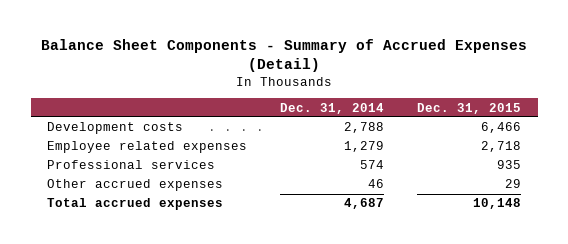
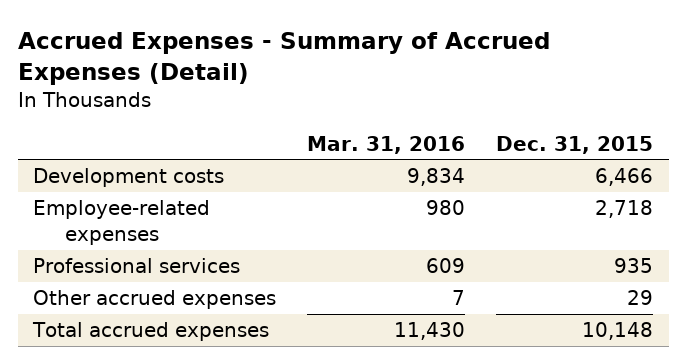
[41,38,528,73] Balance Sheet Components - Summary of Accrued Expenses (Detail) -> [17,31,550,86] Accrued Expenses - Summary of Accrued Expenses (Detail)
[280,102,385,114] Dec. 31, 2014 -> none
none -> [307,135,466,154] Mar. 31, 2016
[47,141,248,154] Employee related expenses -> [33,200,211,246] Employee-related expenses

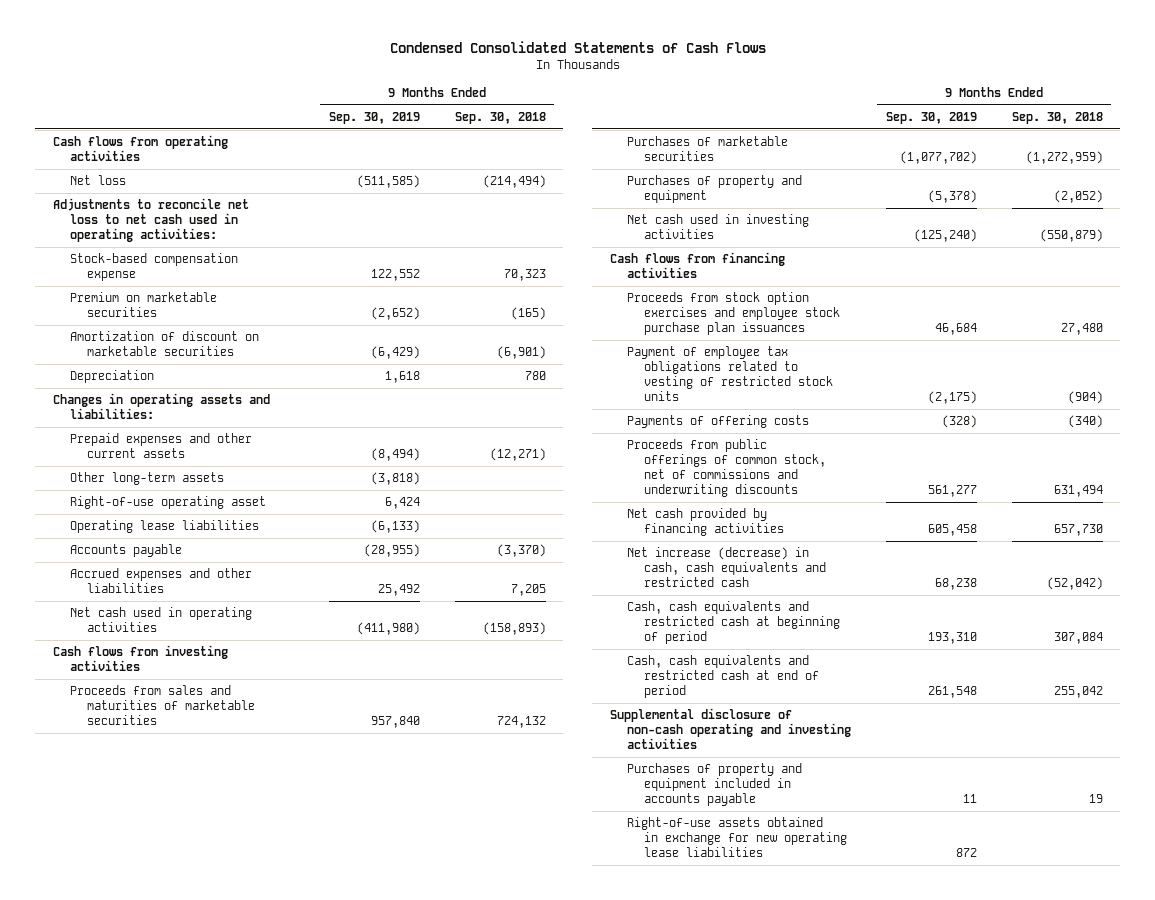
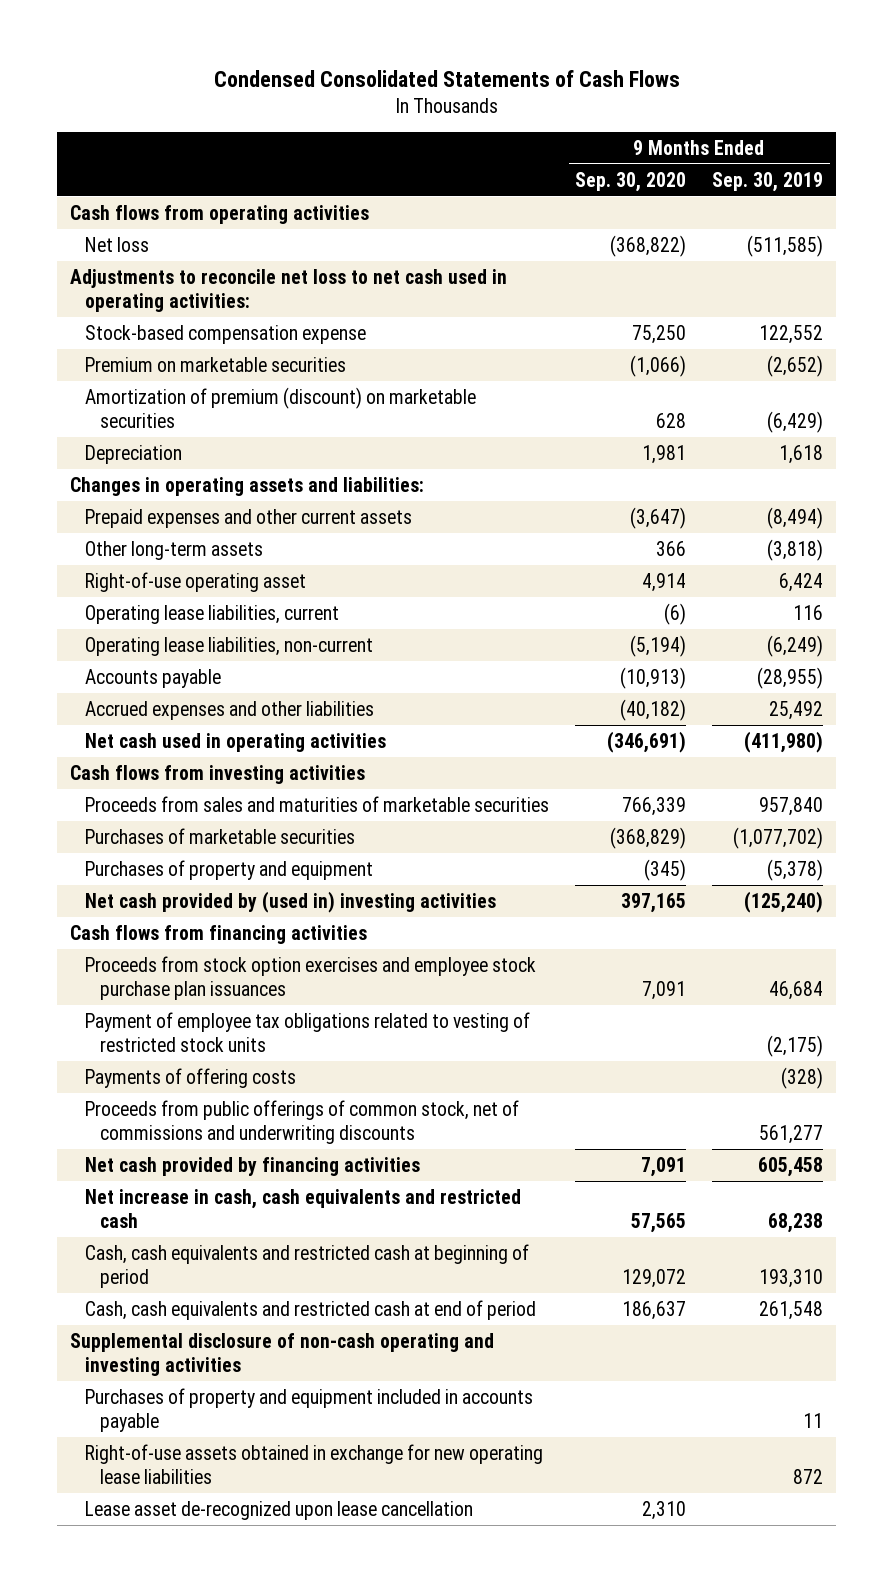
[454,111,546,124] Sep. 30, 2018 -> none
none -> [575,171,687,192] Sep. 30, 2020
[69,331,259,357] Amortization of discount on marketable securities -> [84,386,476,429] Amortization of premium (discount) on marketable securities
[69,520,259,534] Operating lease liabilities -> [84,604,339,624] Operating lease liabilities, current
[370,520,420,534] (6,133) -> [793,604,824,620] 116
none -> [84,636,373,656] Operating lease liabilities, non-current
[626,214,809,240] Net cash used in investing activities -> [84,890,496,913] Net cash provided by (used in) investing activities
[626,547,826,588] Net increase (decrease) in cash, cash equivalents and restricted cash -> [84,1188,521,1229] Net increase in cash, cash equivalents and restricted cash
none -> [84,1500,473,1520] Lease asset de-recognized upon lease cancellation

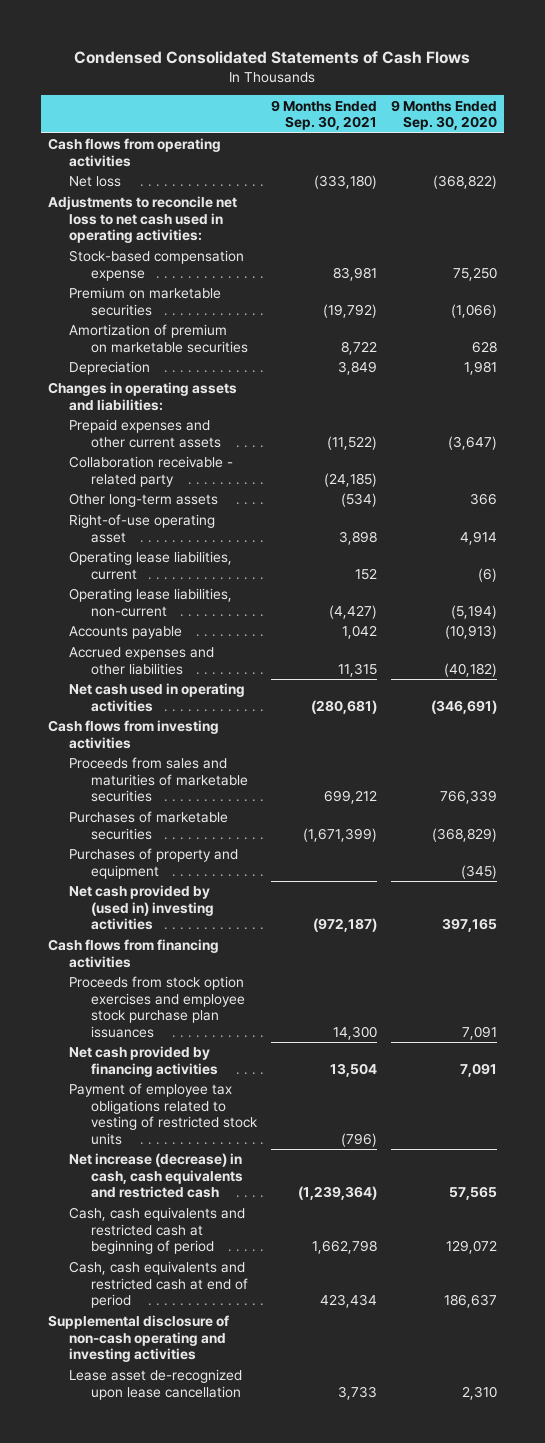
[712,171,824,192] Sep. 30, 2019 -> none
none -> [270,99,377,131] 9 Months Ended Sep. 30, 2021
[84,386,476,429] Amortization of premium (discount) on marketable securities -> [69,324,248,353] Amortization of premium on marketable securities
none -> [69,456,234,487] Collaboration receivable - related party
[84,1067,296,1088] Payments of offering costs -> none
[84,1099,519,1145] Proceeds from public offerings of common stock, net of commissions and underwriting discounts -> none
[84,1011,530,1053] Payment of employee tax obligations related to vesting of restricted stock units -> [69,1083,258,1145] Payment of employee tax obligations related to vesting of restricted stock units
[84,1188,521,1229] Net increase in cash, cash equivalents and restricted cash -> [69,1153,243,1199] Net increase (decrease) in cash, cash equivalents and restricted cash
[84,1387,533,1433] Purchases of property and equipment included in accounts payable -> none
[84,1443,543,1485] Right-of-use assets obtained in exchange for new operating lease liabilities -> none

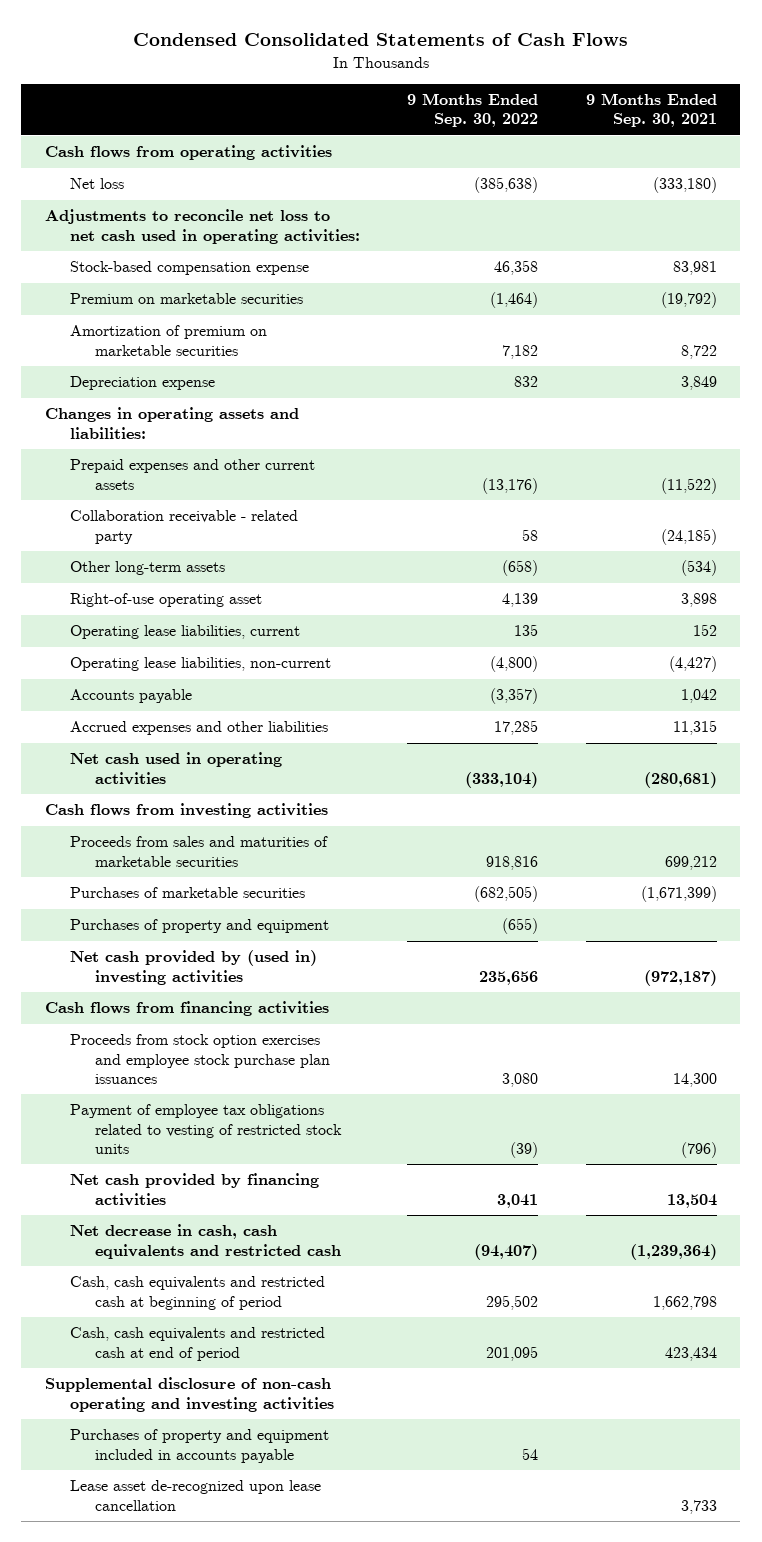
[390,99,497,131] 9 Months Ended Sep. 30, 2020 -> none
none -> [407,92,539,128] 9 Months Ended Sep. 30, 2022
[69,361,151,376] Depreciation -> [69,376,215,391] Depreciation expense
[69,1046,218,1077] Net cash provided by financing activities -> [69,1173,319,1206] Net cash provided by financing activities
[69,1153,243,1199] Net increase (decrease) in cash, cash equivalents and restricted cash -> [69,1224,341,1259] Net decrease in cash, cash equivalents and restricted cash
none -> [69,1429,329,1463] Purchases of property and equipment included in accounts payable

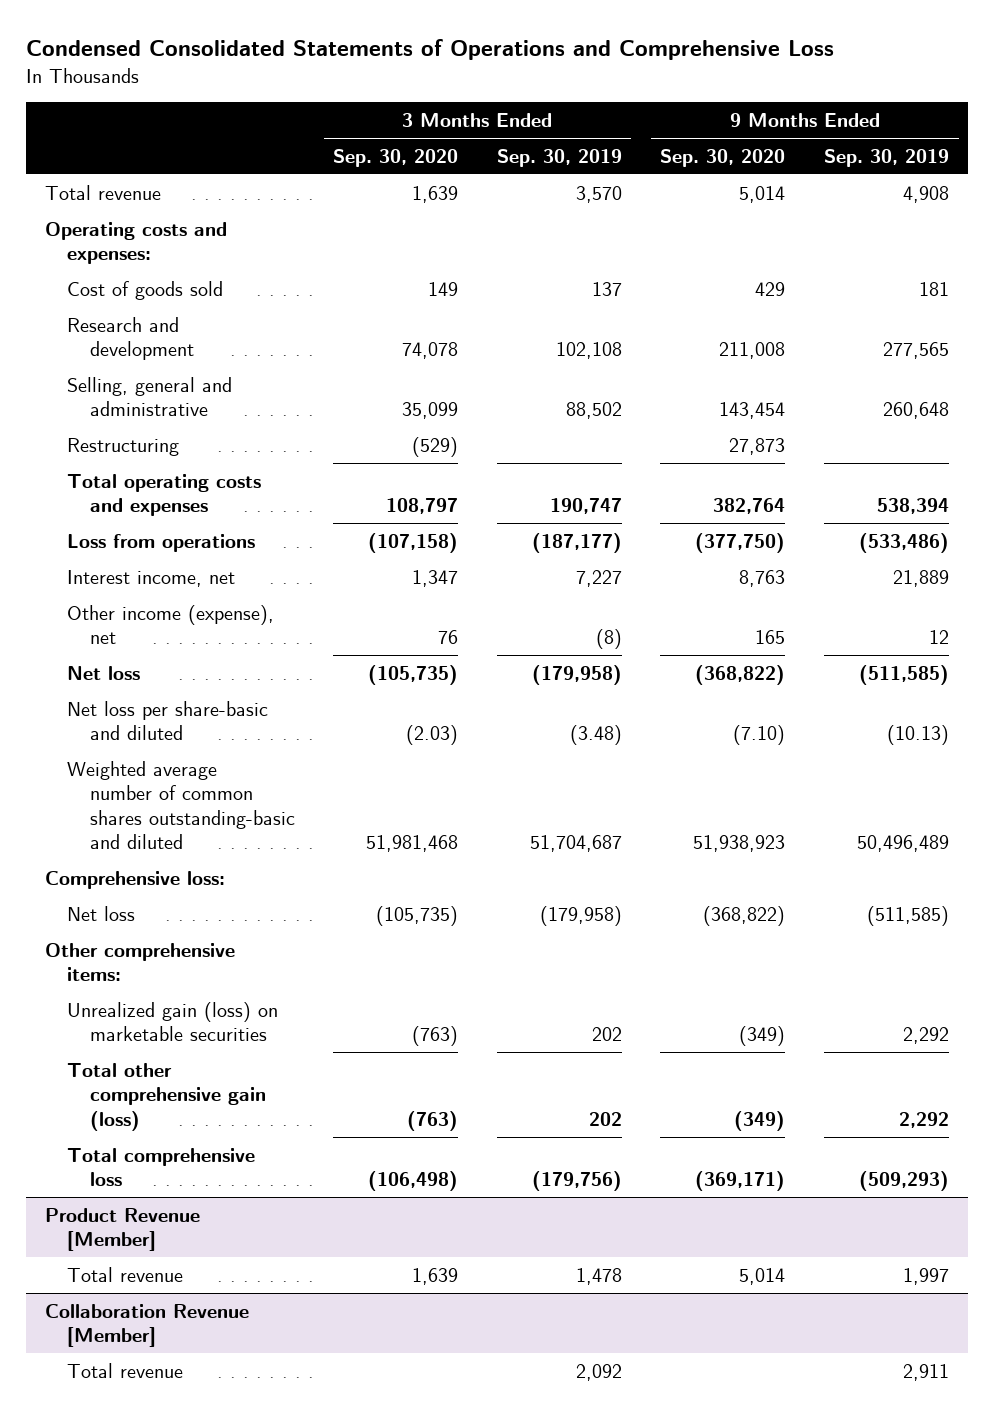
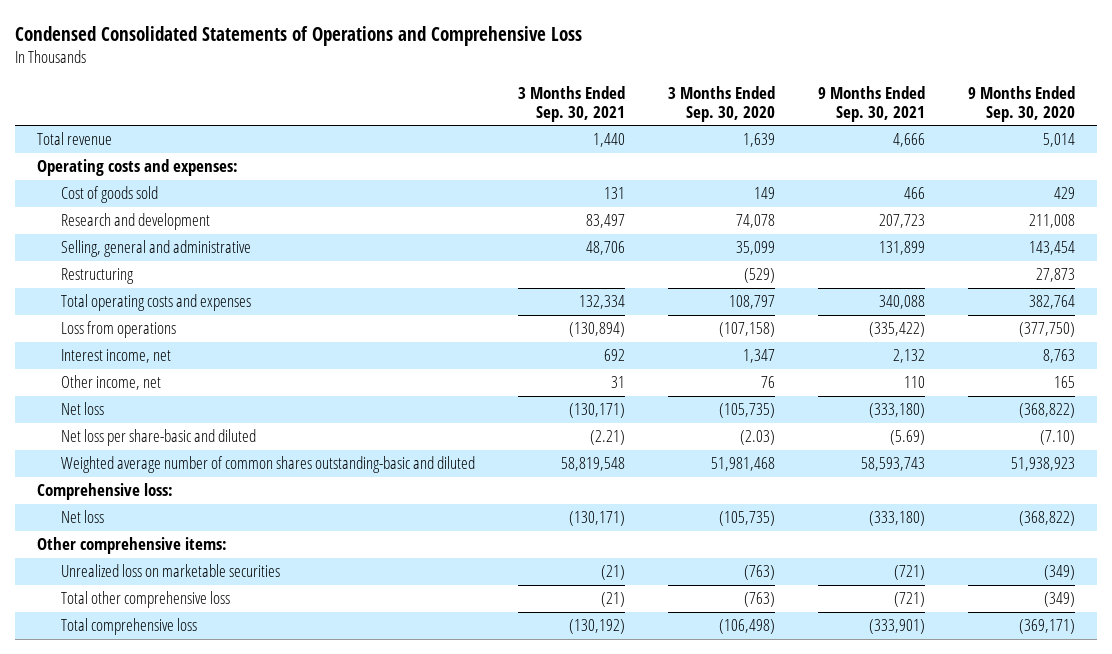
[496,148,622,167] Sep. 30, 2019 -> none
[824,148,950,167] Sep. 30, 2019 -> none
none -> [518,85,626,122] 3 Months Ended Sep. 30, 2021
none -> [818,85,926,122] 9 Months Ended Sep. 30, 2021
[67,604,275,645] Other income (expense), net -> [61,375,162,391] Other income, net
[67,1001,279,1042] Unrealized gain (loss) on marketable securities -> [61,564,281,578] Unrealized loss on marketable securities
[67,1062,266,1131] Total other comprehensive gain (loss) -> [61,591,231,609] Total other comprehensive loss
[45,1207,201,1252] Product Revenue [Member] -> none
[67,1266,184,1282] Total revenue -> none
[45,1303,250,1348] Collaboration Revenue [Member] -> none
[67,1362,184,1378] Total revenue -> none

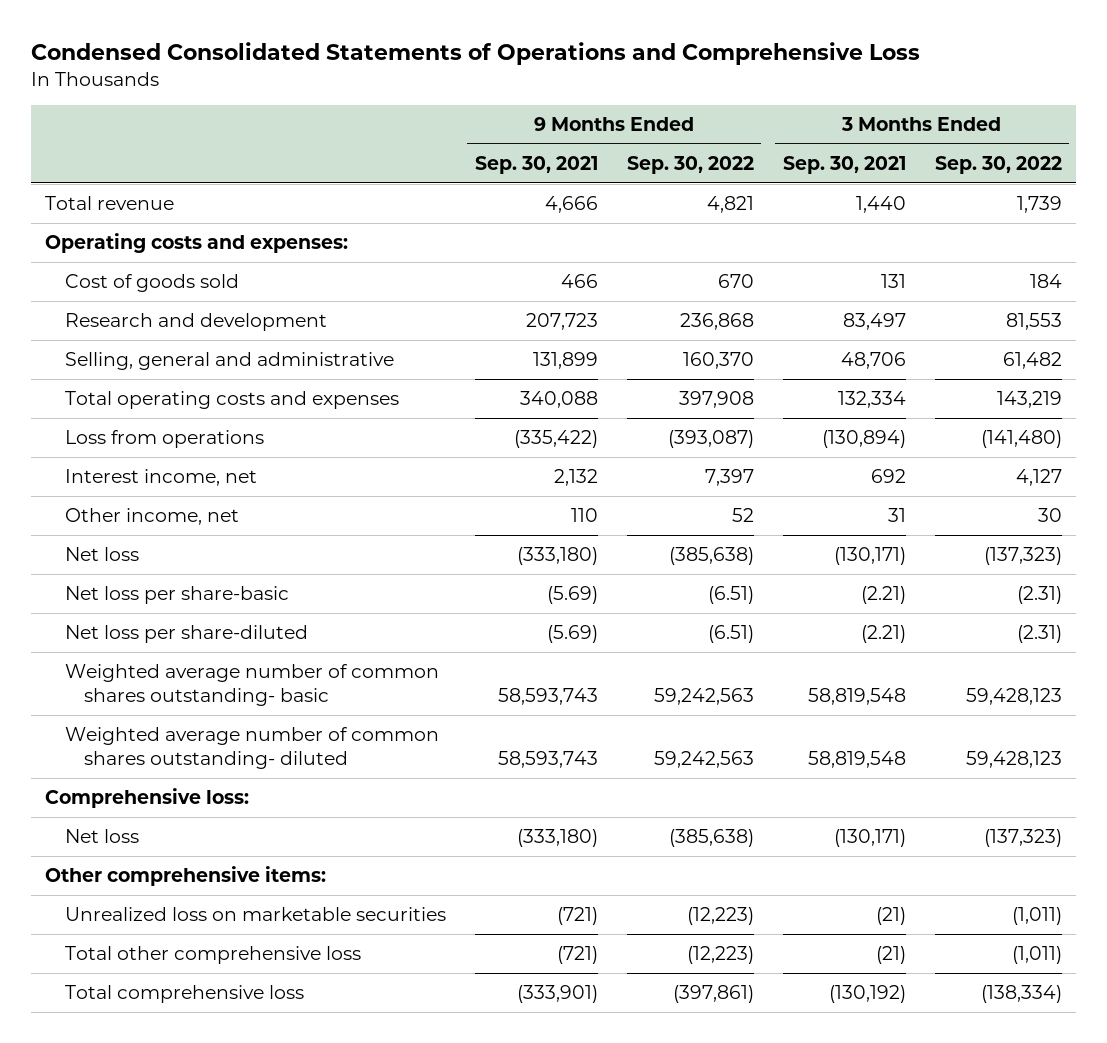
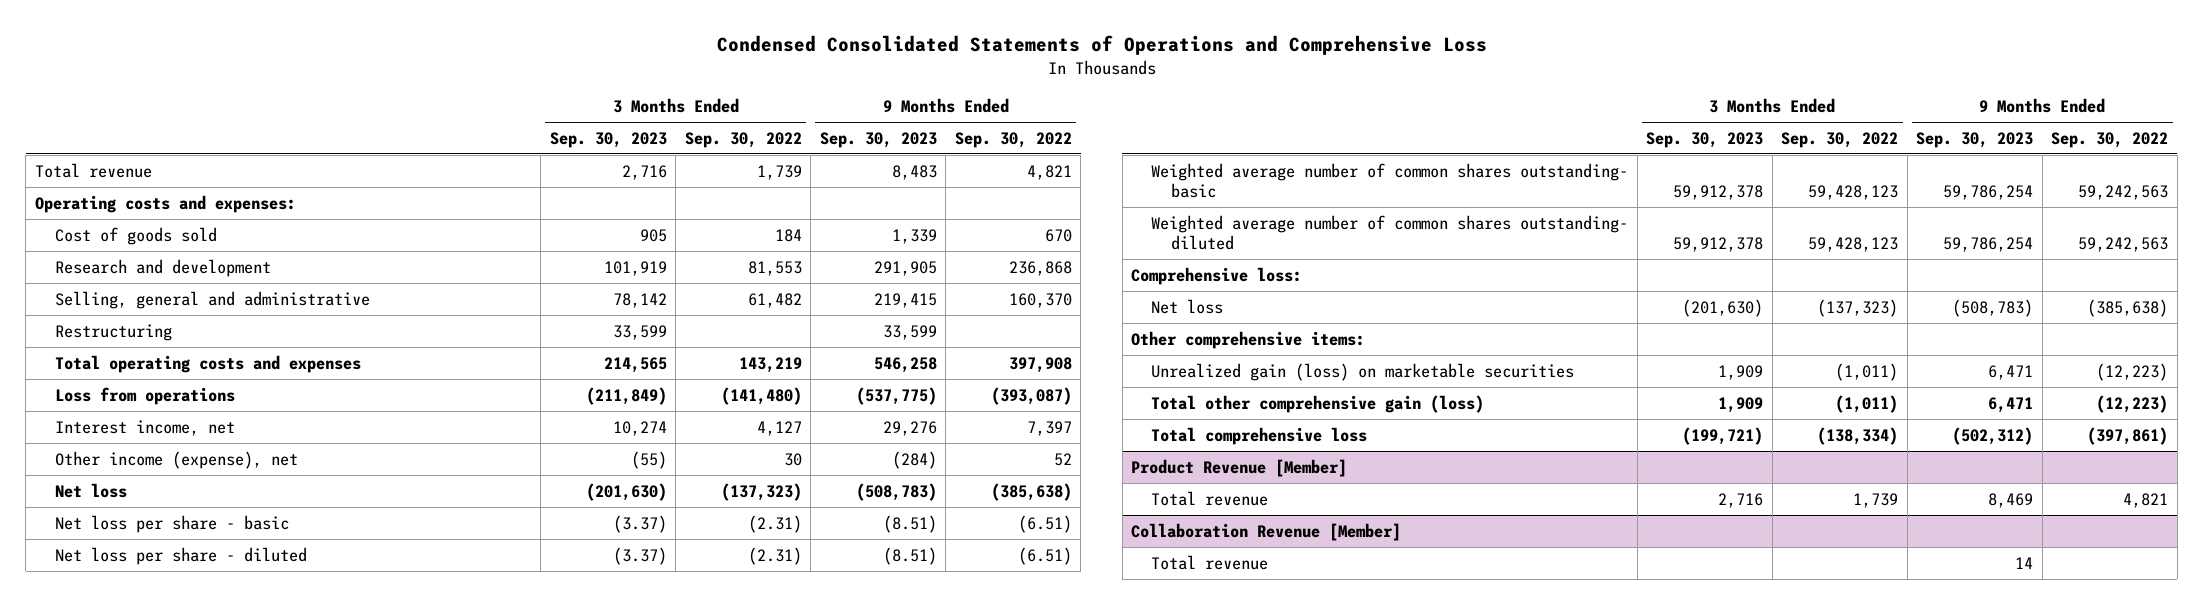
[474,155,598,174] Sep. 30, 2021 -> none
[782,155,906,174] Sep. 30, 2021 -> none
none -> [549,131,667,148] Sep. 30, 2023
none -> [819,131,937,148] Sep. 30, 2023
none -> [54,323,172,341] Restructuring
[64,508,239,526] Other income, net -> [54,450,298,469] Other income (expense), net
[64,586,289,605] Net loss per share-basic -> [54,514,289,533] Net loss per share - basic
[64,625,308,644] Net loss per share-diluted -> [54,546,307,565] Net loss per share - diluted
[64,907,446,922] Unrealized loss on marketable securities -> [1151,362,1575,381] Unrealized gain (loss) on marketable securities
[64,946,361,965] Total other comprehensive loss -> [1151,394,1485,413] Total other comprehensive gain (loss)
none -> [1131,458,1348,477] Product Revenue [Member]
none -> [1151,490,1269,506] Total revenue
none -> [1131,522,1402,541] Collaboration Revenue [Member]
none -> [1151,554,1269,570] Total revenue

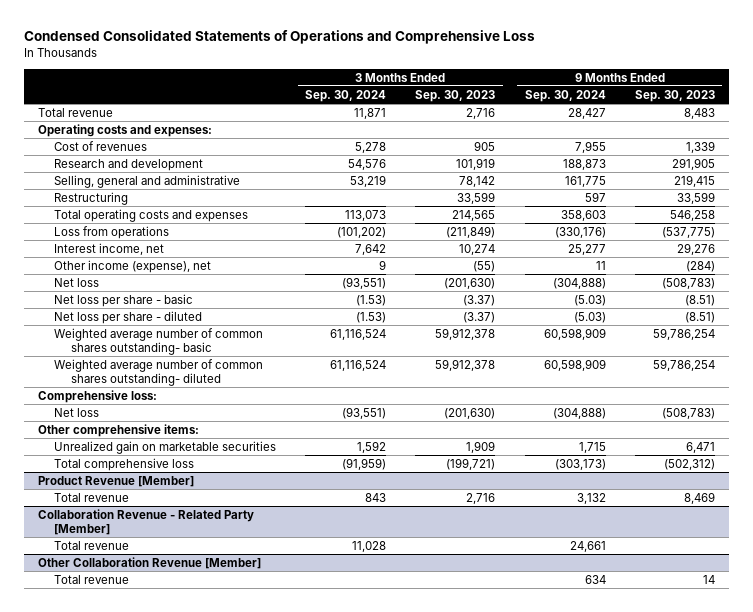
[684,131,802,148] Sep. 30, 2022 -> none
[954,131,1072,148] Sep. 30, 2022 -> none
none -> [305,89,387,102] Sep. 30, 2024
none -> [524,89,606,102] Sep. 30, 2024
[54,226,217,245] Cost of goods sold -> [54,140,148,151] Cost of revenues
[1151,394,1485,413] Total other comprehensive gain (loss) -> none
[1151,362,1575,381] Unrealized gain (loss) on marketable securities -> [54,440,277,454] Unrealized gain on marketable securities
none -> [38,508,255,535] Collaboration Revenue - Related Party [Member]
none -> [54,540,130,550] Total revenue
[1131,522,1402,541] Collaboration Revenue [Member] -> [38,556,262,569] Other Collaboration Revenue [Member]

